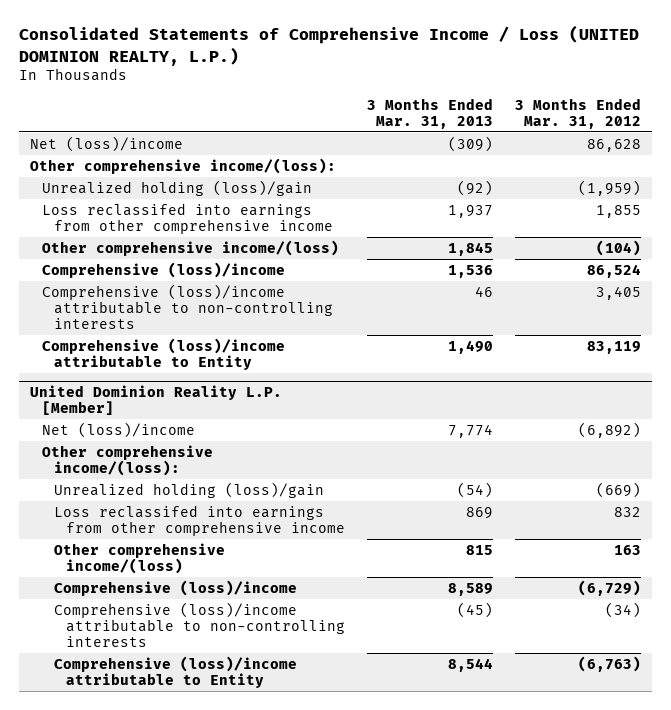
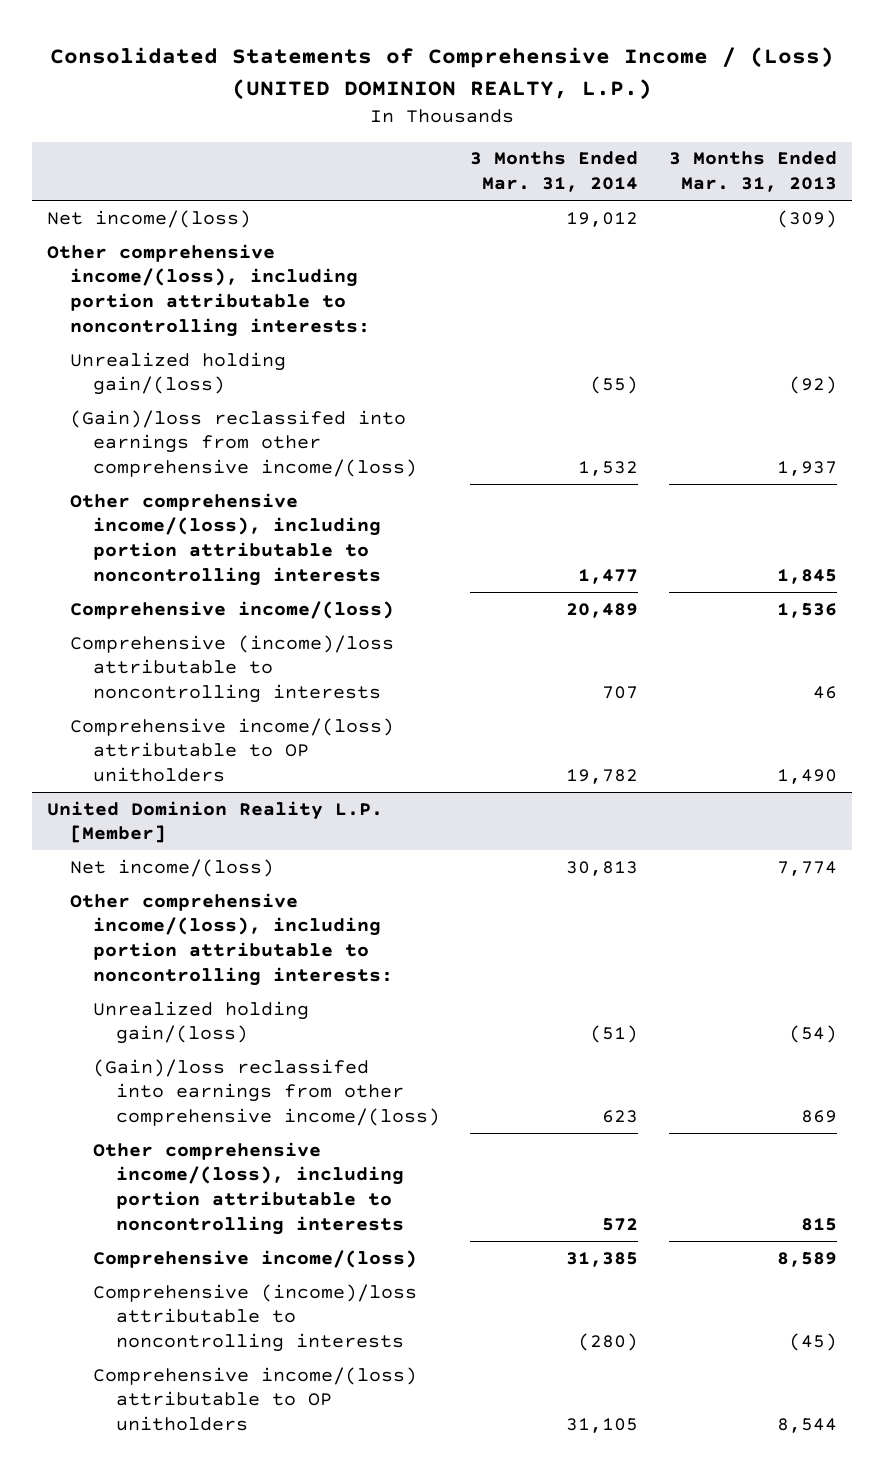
[18,25,639,66] Consolidated Statements of Comprehensive Income / Loss (UNITED DOMINION REALTY, L.P.) -> [50,47,835,100] Consolidated Statements of Comprehensive Income / (Loss) (UNITED DOMINION REALTY, L.P.)
[515,97,642,129] 3 Months Ended Mar. 31, 2012 -> none
none -> [470,151,639,193] 3 Months Ended Mar. 31, 2014
[29,135,183,152] Net (loss)/income -> [47,209,252,228] Net income/(loss)
[29,157,336,174] Other comprehensive income/(loss): -> [47,243,371,338] Other comprehensive income/(loss), including portion attributable to noncontrolling interests:
[41,179,312,196] Unrealized holding (loss)/gain -> [70,351,287,396] Unrealized holding gain/(loss)
[41,202,333,234] Loss reclassifed into earnings from other comprehensive income -> [70,409,418,478] (Gain)/loss reclassifed into earnings from other comprehensive income/(loss)
[41,239,339,256] Other comprehensive income/(loss) -> [70,492,382,587] Other comprehensive income/(loss), including portion attributable to noncontrolling interests
[41,261,285,278] Comprehensive (loss)/income -> [70,600,395,619] Comprehensive income/(loss)
[41,283,333,329] Comprehensive (loss)/income attributable to non-controlling interests -> [70,634,395,704] Comprehensive (income)/loss attributable to noncontrolling interests
[41,337,285,370] Comprehensive (loss)/income attributable to Entity -> [70,717,395,783] Comprehensive income/(loss) attributable to OP unitholders
[41,421,195,438] Net (loss)/income -> [70,858,275,877] Net income/(loss)
[41,444,213,476] Other comprehensive income/(loss): -> [70,892,394,987] Other comprehensive income/(loss), including portion attributable to noncontrolling interests:
[53,481,324,498] Unrealized holding (loss)/gain -> [93,1000,310,1045] Unrealized holding gain/(loss)
[53,504,345,536] Loss reclassifed into earnings from other comprehensive income -> [93,1058,441,1127] (Gain)/loss reclassifed into earnings from other comprehensive income/(loss)
[53,542,225,574] Other comprehensive income/(loss) -> [93,1141,405,1236] Other comprehensive income/(loss), including portion attributable to noncontrolling interests
[53,579,297,596] Comprehensive (loss)/income -> [93,1249,418,1268] Comprehensive income/(loss)
[53,601,345,647] Comprehensive (loss)/income attributable to non-controlling interests -> [93,1283,418,1353] Comprehensive (income)/loss attributable to noncontrolling interests
[53,655,297,688] Comprehensive (loss)/income attributable to Entity -> [93,1366,418,1432] Comprehensive income/(loss) attributable to OP unitholders

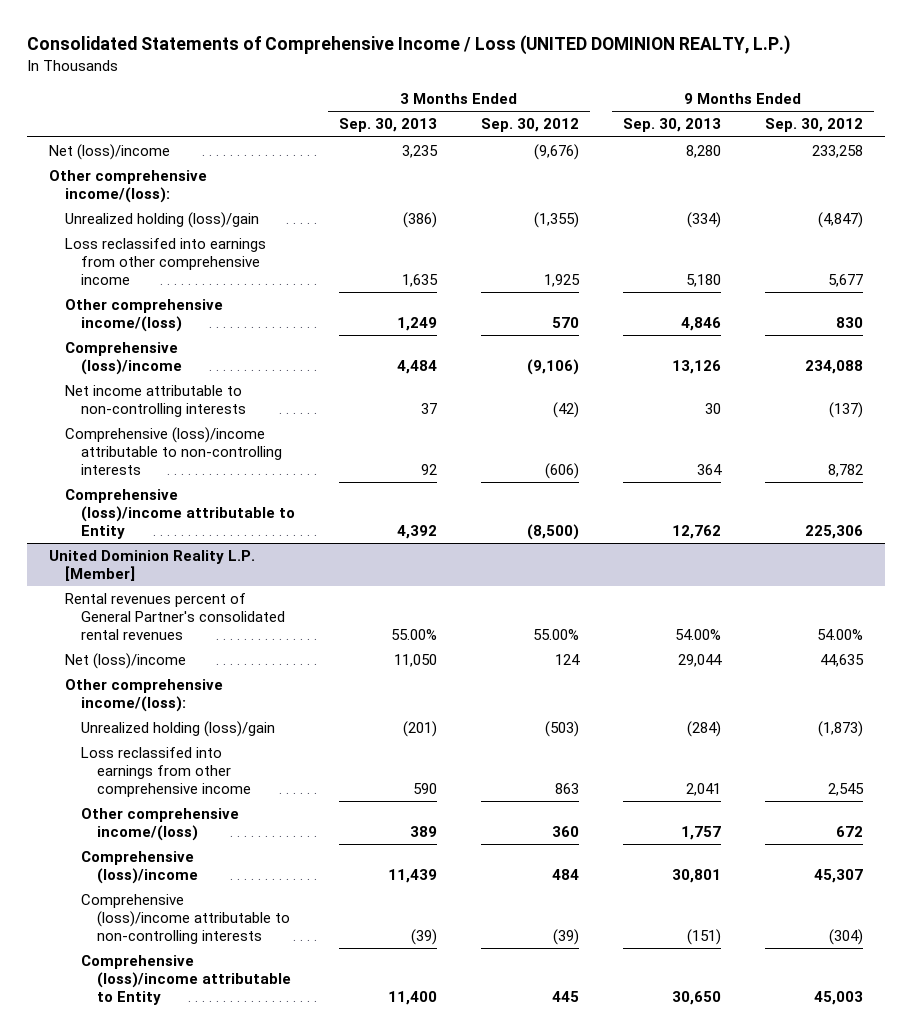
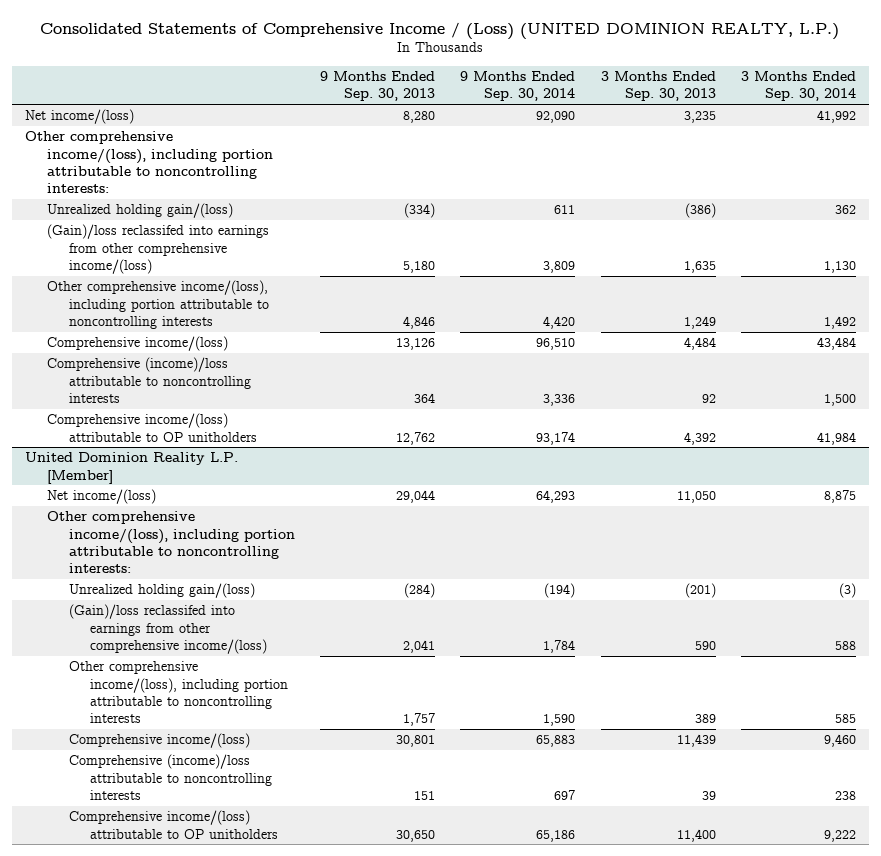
[27,35,791,56] Consolidated Statements of Comprehensive Income / Loss (UNITED DOMINION REALTY, L.P.) -> [40,21,840,40] Consolidated Statements of Comprehensive Income / (Loss) (UNITED DOMINION REALTY, L.P.)
[481,118,580,133] Sep. 30, 2012 -> none
[765,118,864,133] Sep. 30, 2012 -> none
none -> [460,70,576,102] 9 Months Ended Sep. 30, 2014
none -> [740,70,856,102] 3 Months Ended Sep. 30, 2014
[65,385,247,418] Net income attributable to non-controlling interests -> none
[49,144,171,161] Net (loss)/income -> [25,109,135,125] Net income/(loss)
[49,170,208,204] Other comprehensive income/(loss): -> [25,131,273,193] Other comprehensive income/(loss), including portion attributable to noncontrolling interests:
[65,212,260,229] Unrealized holding (loss)/gain -> [46,203,233,219] Unrealized holding gain/(loss)
[65,238,267,286] Loss reclassifed into earnings from other comprehensive income -> [46,224,269,274] (Gain)/loss reclassifed into earnings from other comprehensive income/(loss)
[65,299,224,333] Other comprehensive income/(loss) -> [46,280,269,329] Other comprehensive income/(loss), including portion attributable to noncontrolling interests
[65,342,183,376] Comprehensive (loss)/income -> [46,336,228,352] Comprehensive income/(loss)
[65,427,283,476] Comprehensive (loss)/income attributable to non-controlling interests -> [46,357,251,403] Comprehensive (income)/loss attributable to noncontrolling interests
[65,489,296,540] Comprehensive (loss)/income attributable to Entity -> [46,413,257,442] Comprehensive income/(loss) attributable to OP unitholders
[65,593,286,641] Rental revenues percent of General Partner's consolidated rental revenues -> none
[65,653,187,670] Net (loss)/income -> [46,489,156,505] Net income/(loss)
[65,679,224,713] Other comprehensive income/(loss): -> [46,511,295,573] Other comprehensive income/(loss), including portion attributable to noncontrolling interests:
[81,721,276,738] Unrealized holding (loss)/gain -> [68,583,255,599] Unrealized holding gain/(loss)
[81,747,252,798] Loss reclassifed into earnings from other comprehensive income -> [68,604,268,654] (Gain)/loss reclassifed into earnings from other comprehensive income/(loss)
[81,808,240,842] Other comprehensive income/(loss) -> [68,661,289,723] Other comprehensive income/(loss), including portion attributable to noncontrolling interests
[81,851,199,885] Comprehensive (loss)/income -> [68,733,250,749] Comprehensive income/(loss)
[81,894,291,945] Comprehensive (loss)/income attributable to non-controlling interests -> [68,754,273,800] Comprehensive (income)/loss attributable to noncontrolling interests
[411,929,438,946] (39) -> [701,790,716,800] 39
[687,929,722,946] (151) -> [413,790,435,800] 151
[81,955,292,1006] Comprehensive (loss)/income attributable to Entity -> [68,810,279,839] Comprehensive income/(loss) attributable to OP unitholders

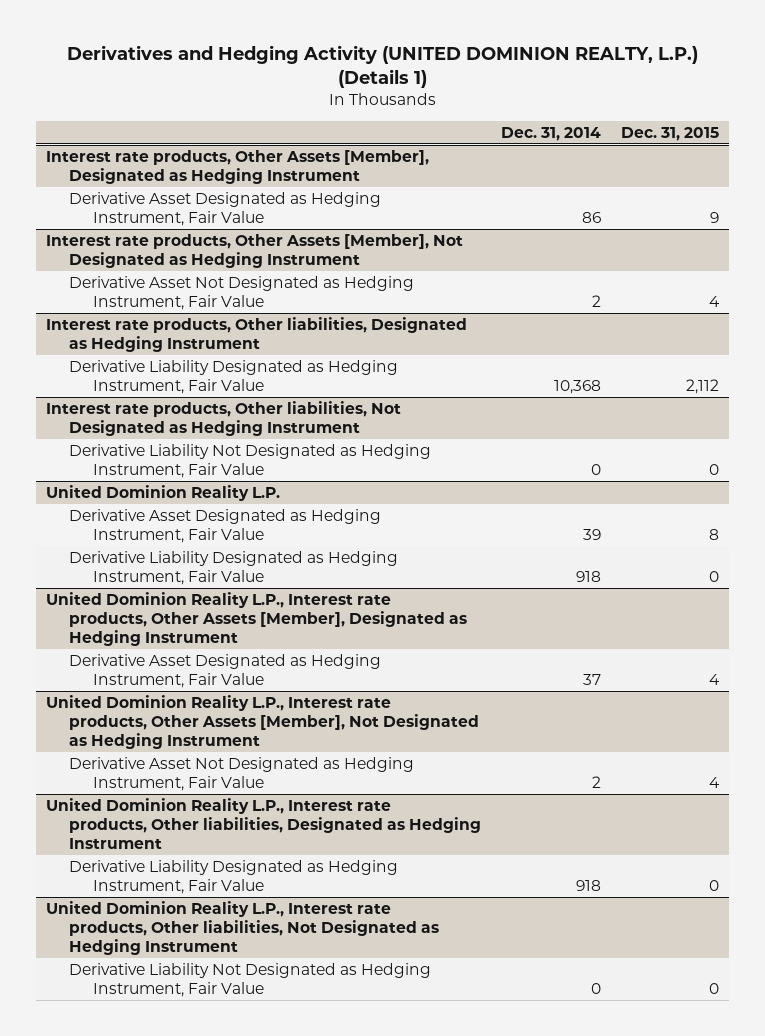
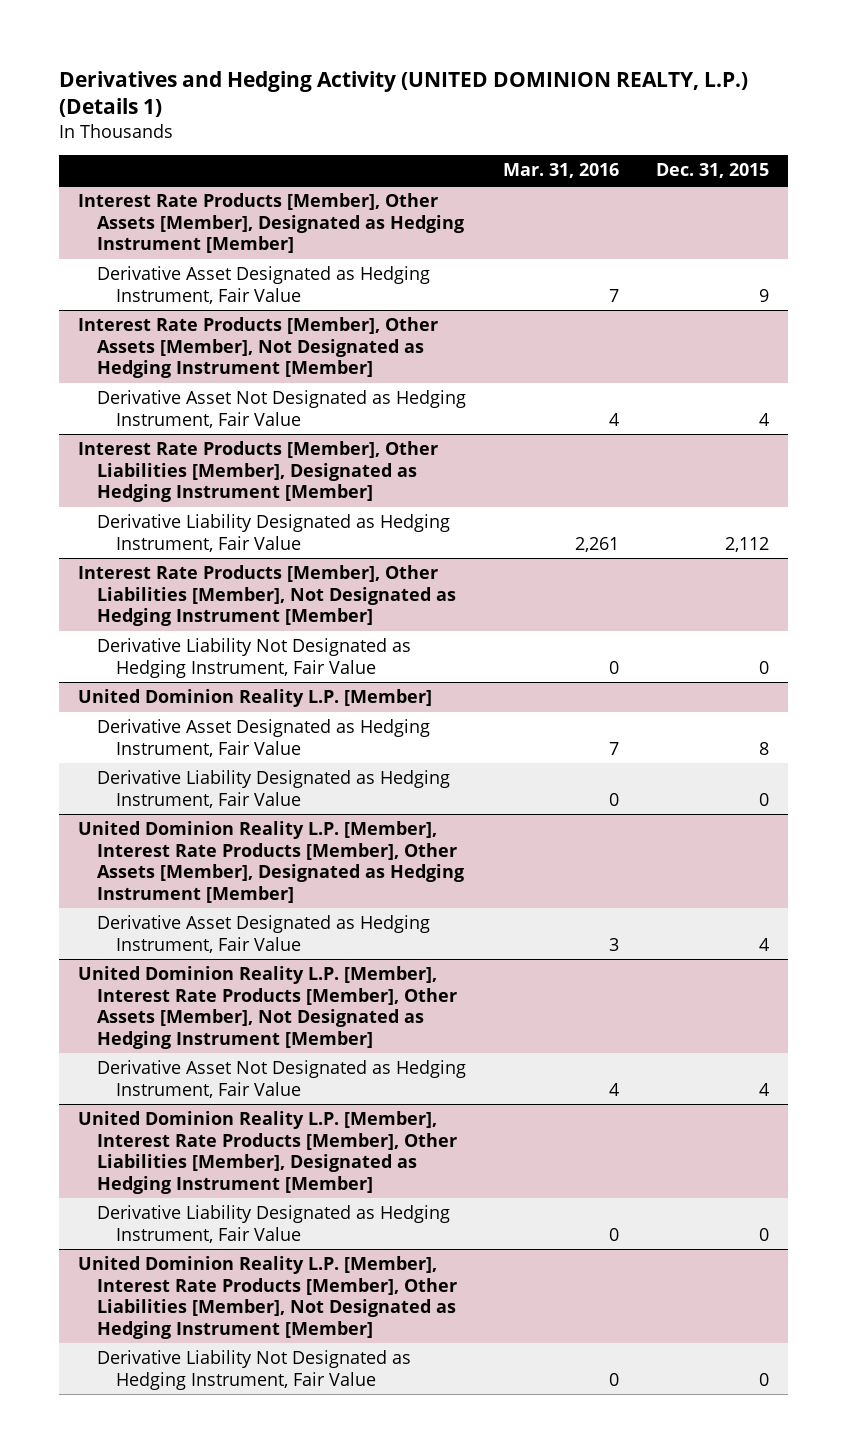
[501,126,602,141] Dec. 31, 2014 -> none
none -> [503,163,620,179] Mar. 31, 2016
[46,150,430,185] Interest rate products, Other Assets [Member], Designated as Hedging Instrument -> [77,193,465,254] Interest Rate Products [Member], Other Assets [Member], Designated as Hedging Instrument [Member]
[46,234,464,269] Interest rate products, Other Assets [Member], Not Designated as Hedging Instrument -> [77,317,438,379] Interest Rate Products [Member], Other Assets [Member], Not Designated as Hedging Instrument [Member]
[46,317,468,353] Interest rate products, Other liabilities, Designated as Hedging Instrument -> [77,441,438,503] Interest Rate Products [Member], Other Liabilities [Member], Designated as Hedging Instrument [Member]
[46,401,402,437] Interest rate products, Other liabilities, Not Designated as Hedging Instrument -> [77,565,457,627] Interest Rate Products [Member], Other Liabilities [Member], Not Designated as Hedging Instrument [Member]
[46,485,281,502] United Dominion Reality L.P. -> [77,689,432,708] United Dominion Reality L.P. [Member]
[46,592,468,647] United Dominion Reality L.P., Interest rate products, Other Assets [Member], Designated as Hedging Instrument -> [77,821,465,903] United Dominion Reality L.P. [Member], Interest Rate Products [Member], Other Assets [Member], Designated as Hedging Instrument [Member]
[46,695,480,750] United Dominion Reality L.P., Interest rate products, Other Assets [Member], Not Designated as Hedging Instrument -> [77,966,458,1049] United Dominion Reality L.P. [Member], Interest Rate Products [Member], Other Assets [Member], Not Designated as Hedging Instrument [Member]
[46,798,482,850] United Dominion Reality L.P., Interest rate products, Other liabilities, Designated as Hedging Instrument -> [77,1111,458,1194] United Dominion Reality L.P. [Member], Interest Rate Products [Member], Other Liabilities [Member], Designated as Hedging Instrument [Member]
[46,901,440,956] United Dominion Reality L.P., Interest rate products, Other liabilities, Not Designated as Hedging Instrument -> [77,1256,458,1339] United Dominion Reality L.P. [Member], Interest Rate Products [Member], Other Liabilities [Member], Not Designated as Hedging Instrument [Member]

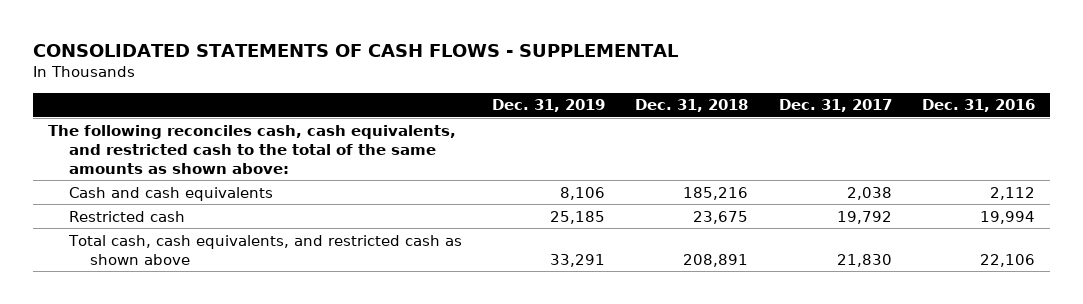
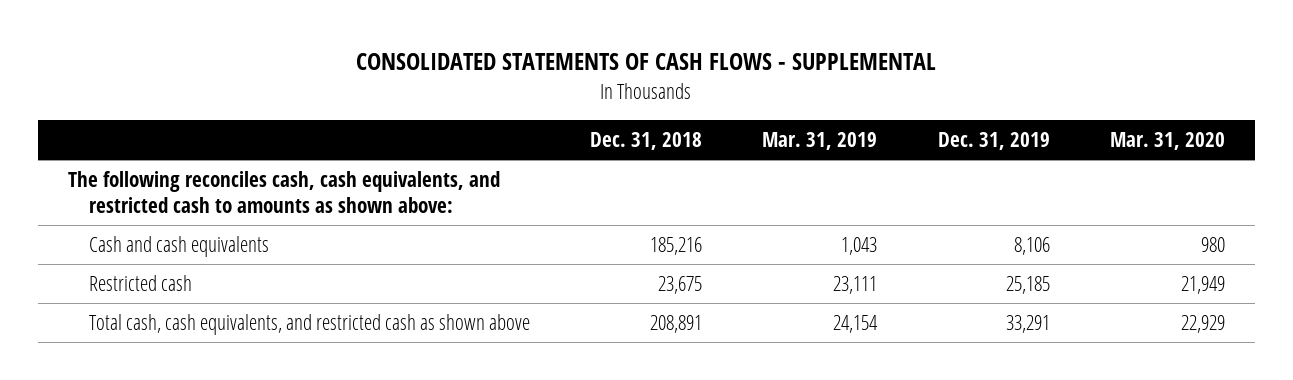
[778,99,892,113] Dec. 31, 2017 -> none
[921,99,1035,113] Dec. 31, 2016 -> none
none -> [762,131,878,150] Mar. 31, 2019
none -> [1110,131,1226,150] Mar. 31, 2020
[48,124,457,174] The following reconciles cash, cash equivalents, and restricted cash to the total of the same amounts as shown above: -> [67,171,500,213] The following reconciles cash, cash equivalents, and restricted cash to amounts as shown above:

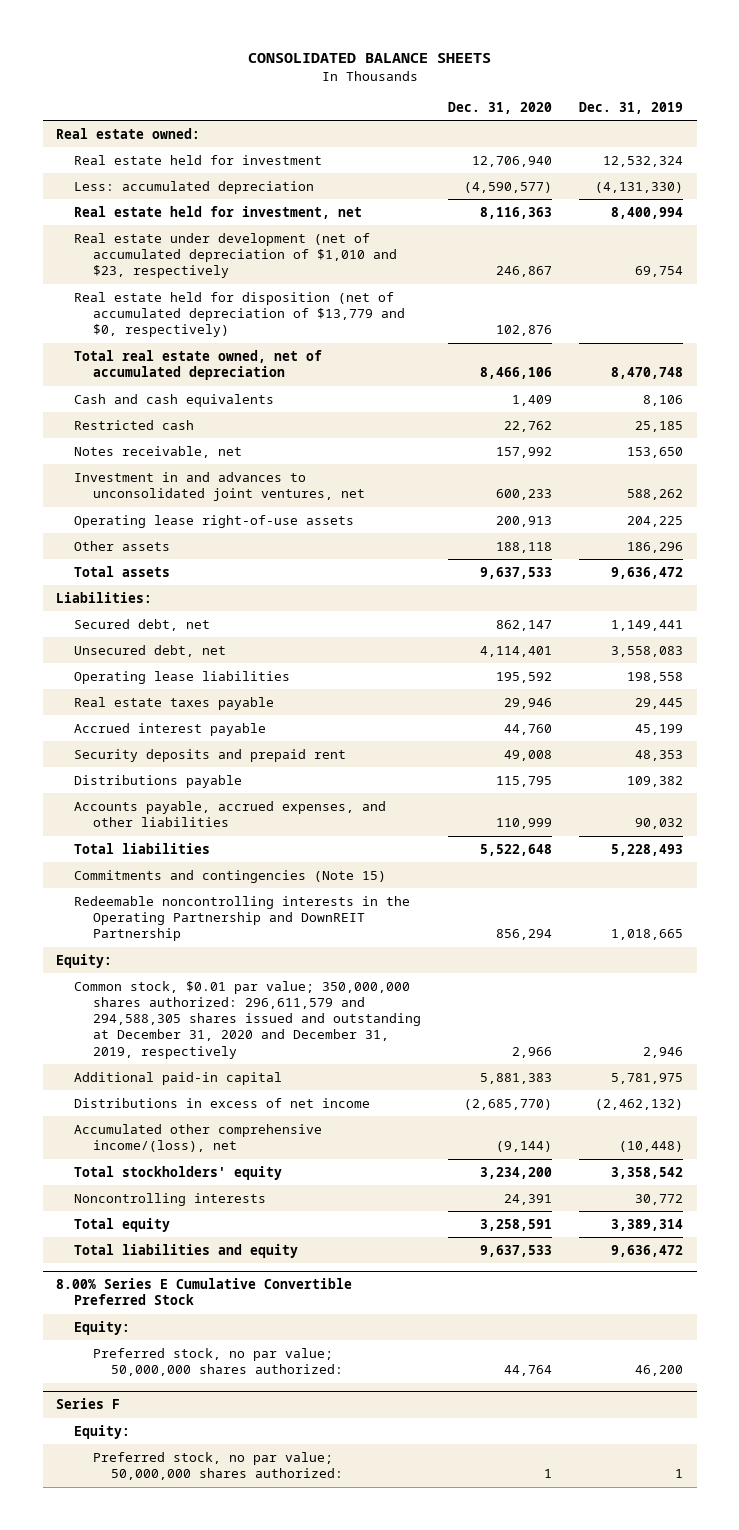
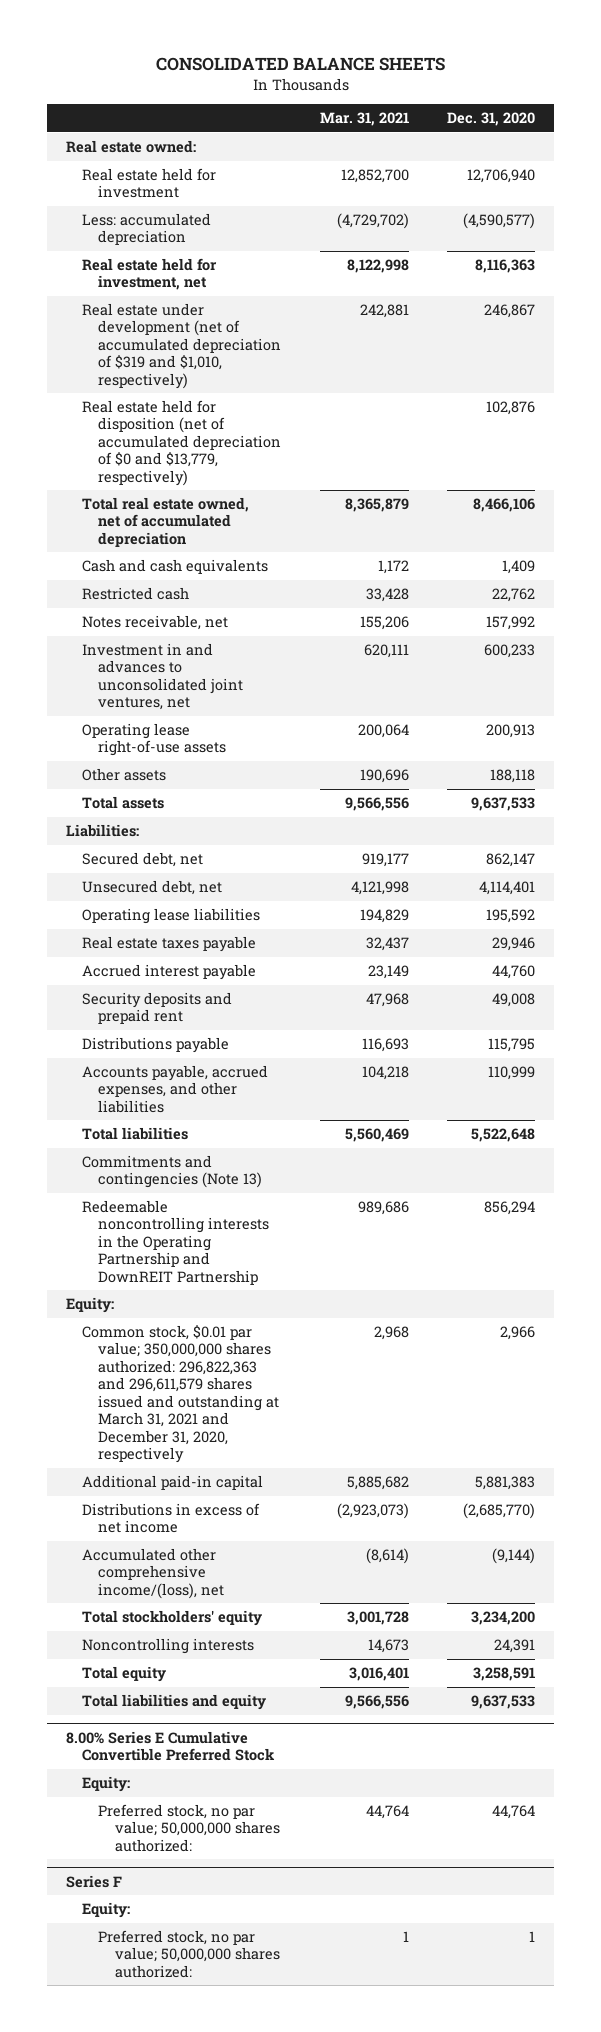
[579,101,684,114] Dec. 31, 2019 -> none
none -> [319,112,409,127] Mar. 31, 2021
[74,232,397,279] Real estate under development (net of accumulated depreciation of $1,010 and $23, respectively -> [82,303,282,389] Real estate under development (net of accumulated depreciation of $319 and $1,010, respectively)
[74,291,405,338] Real estate held for disposition (net of accumulated depreciation of $13,779 and $0, respectively) -> [82,400,282,486] Real estate held for disposition (net of accumulated depreciation of $0 and $13,779, respectively)
[74,869,387,883] Commitments and contingencies (Note 15) -> [82,1155,263,1189] Commitments and contingencies (Note 13)
[74,980,421,1059] Common stock, $0.01 par value; 350,000,000 shares authorized: 296,611,579 and 294,588,305 shares issued and outstanding at December 31, 2020 and December 31, 2019, respectively -> [82,1325,280,1464] Common stock, $0.01 par value; 350,000,000 shares authorized: 296,822,363 and 296,611,579 shares issued and outstanding at March 31, 2021 and December 31, 2020, respectively

